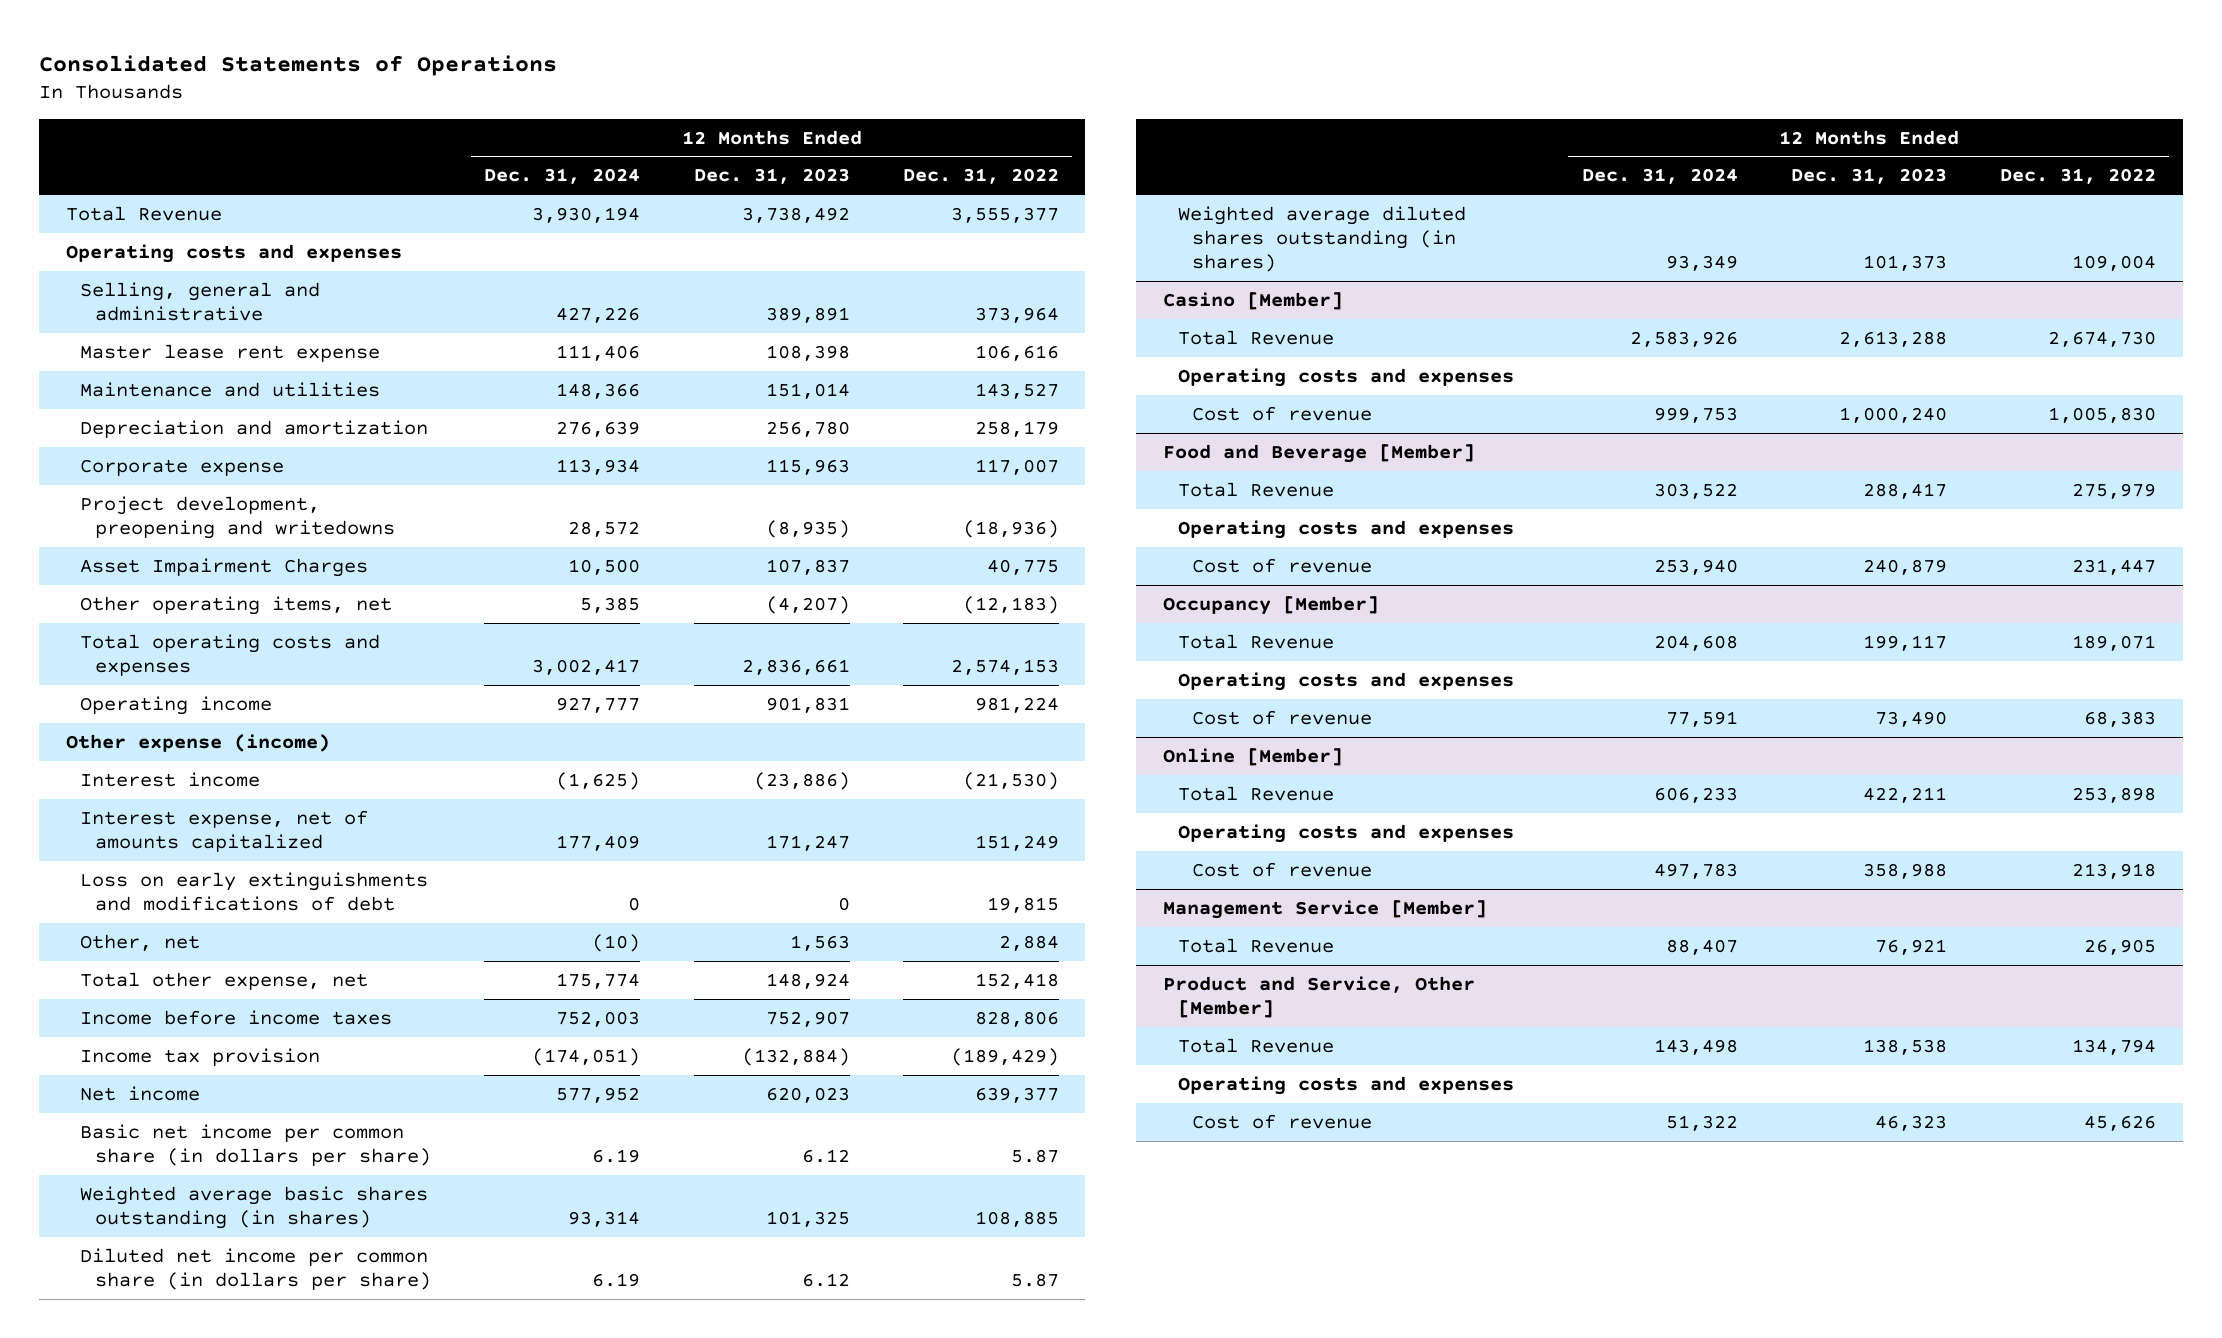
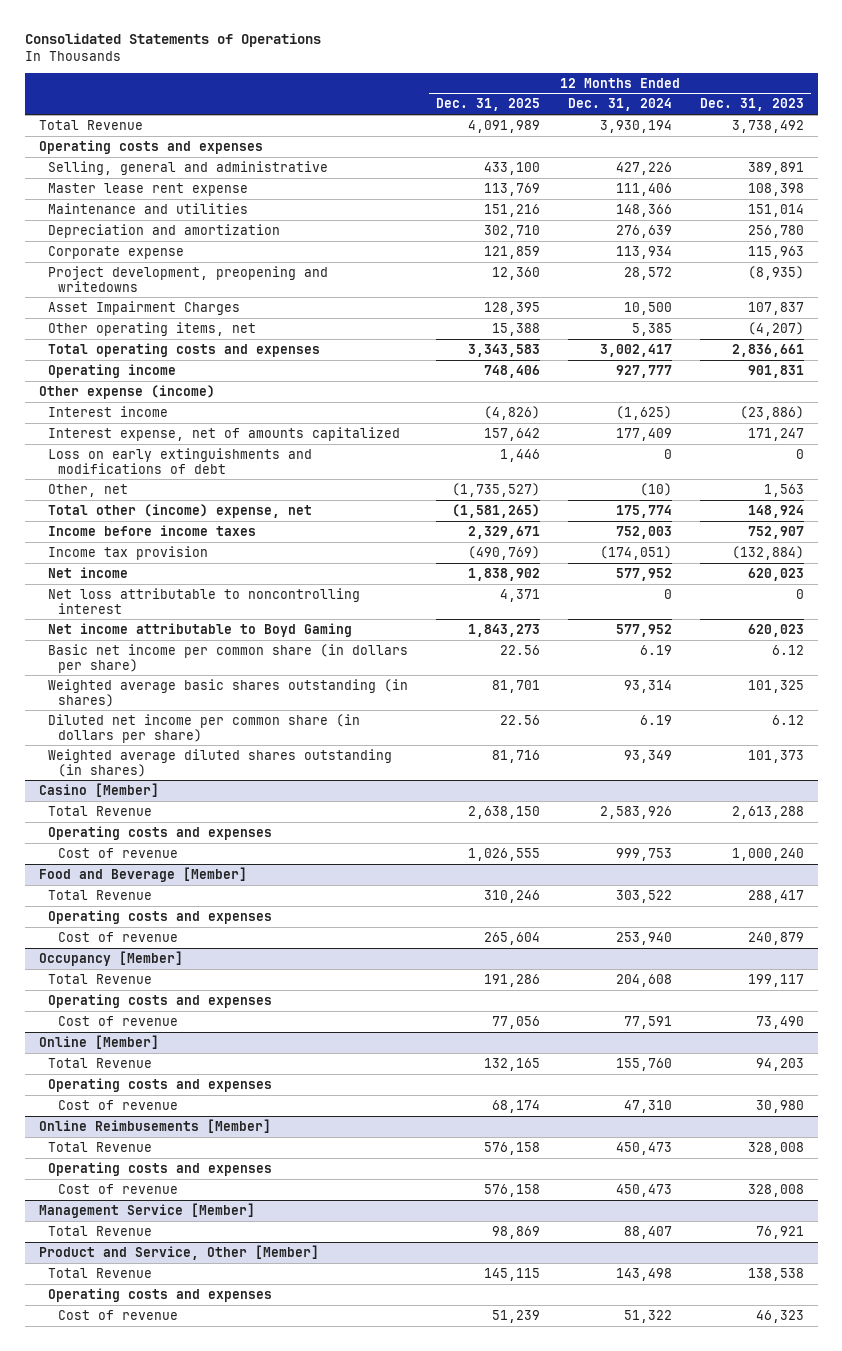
[902,168,1059,185] Dec. 31, 2022 -> none
none -> [436,98,541,112] Dec. 31, 2025
[80,971,369,990] Total other expense, net -> [48,503,313,518] Total other (income) expense, net
none -> [48,587,361,614] Net loss attributable to noncontrolling interest
none -> [48,622,353,637] Net income attributable to Boyd Gaming
[1653,786,1738,803] 606,233 -> [616,1057,673,1071] 155,760
[1862,786,1947,803] 422,211 -> [755,1057,804,1071] 94,203
[1653,862,1738,879] 497,783 -> [624,1099,673,1113] 47,310
[1862,862,1947,879] 358,988 -> [755,1099,804,1113] 30,980
none -> [38,1118,271,1133] Online Reimbusements [Member]
none -> [48,1141,153,1152] Total Revenue
none -> [48,1161,273,1176] Operating costs and expenses
none -> [58,1183,179,1194] Cost of revenue

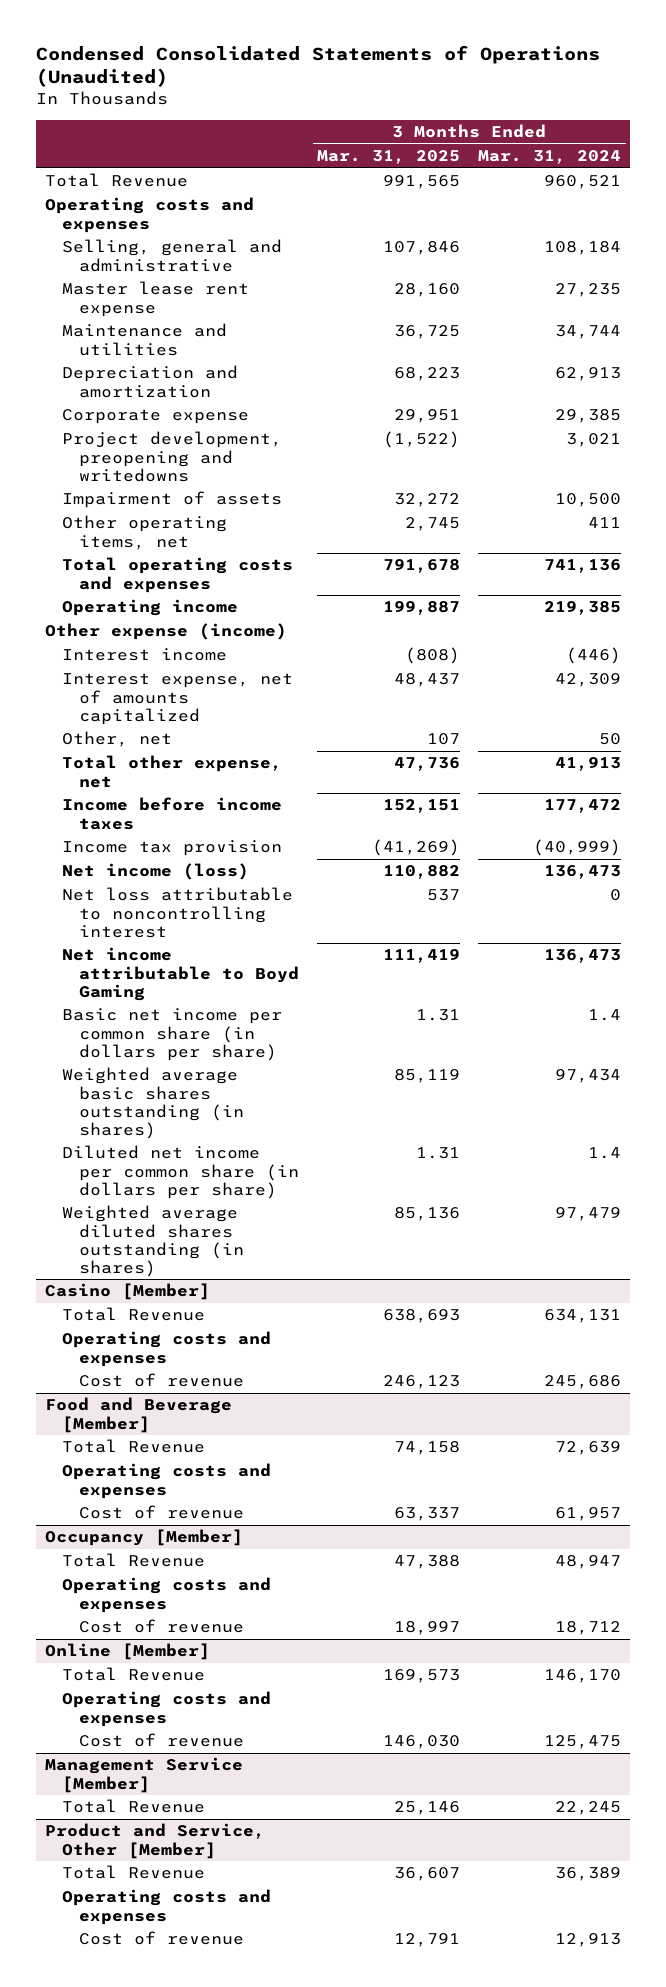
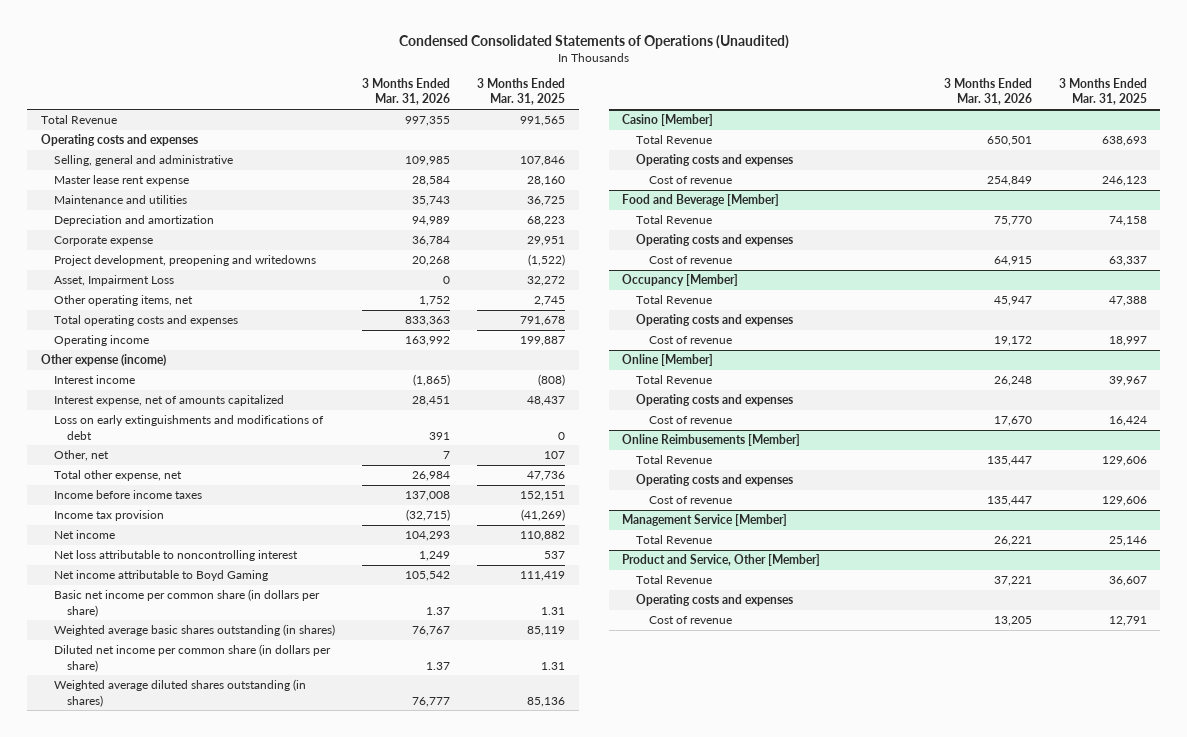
[478,150,622,165] Mar. 31, 2024 -> none
none -> [362,78,451,106] 3 Months Ended Mar. 31, 2026
[61,491,282,509] Impairment of assets -> [53,275,174,287] Asset, Impairment Loss
none -> [53,415,324,440] Loss on early extinguishments and modifications of debt
[61,863,249,881] Net income (loss) -> [53,530,115,540] Net income
[383,1669,461,1684] 169,573 -> [1108,376,1147,387] 39,967
[383,1735,461,1750] 146,030 -> [1108,416,1147,427] 16,424
none -> [622,434,801,447] Online Reimbusements [Member]
none -> [635,455,712,465] Total Revenue
none -> [635,474,793,487] Operating costs and expenses
none -> [648,496,732,505] Cost of revenue

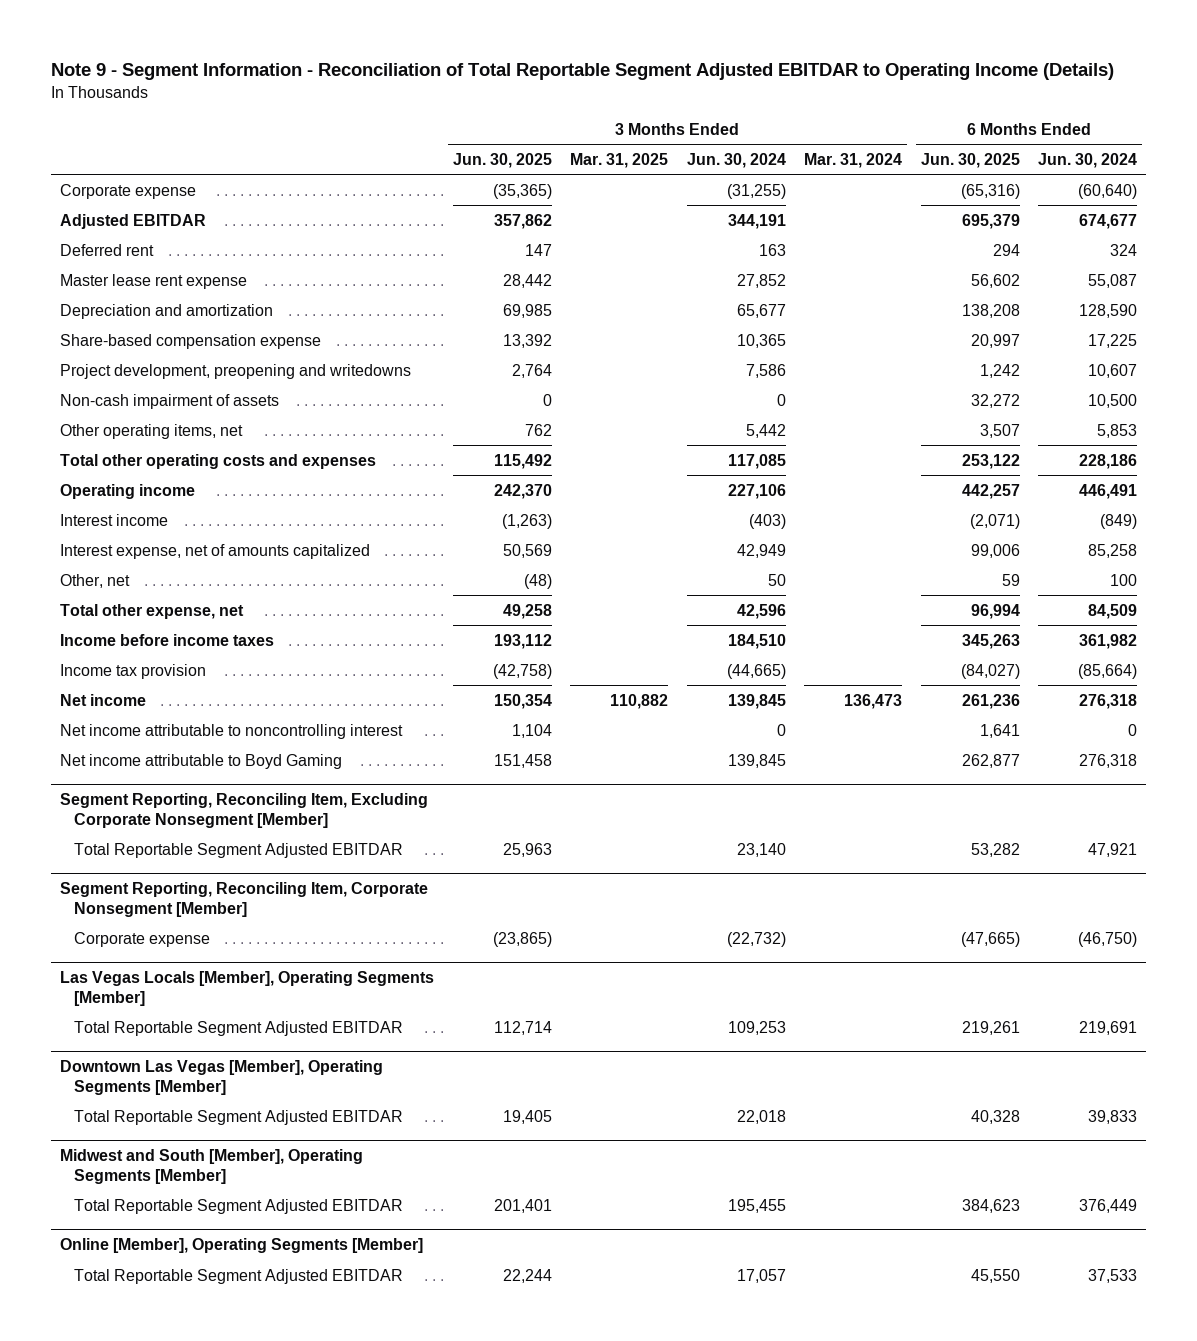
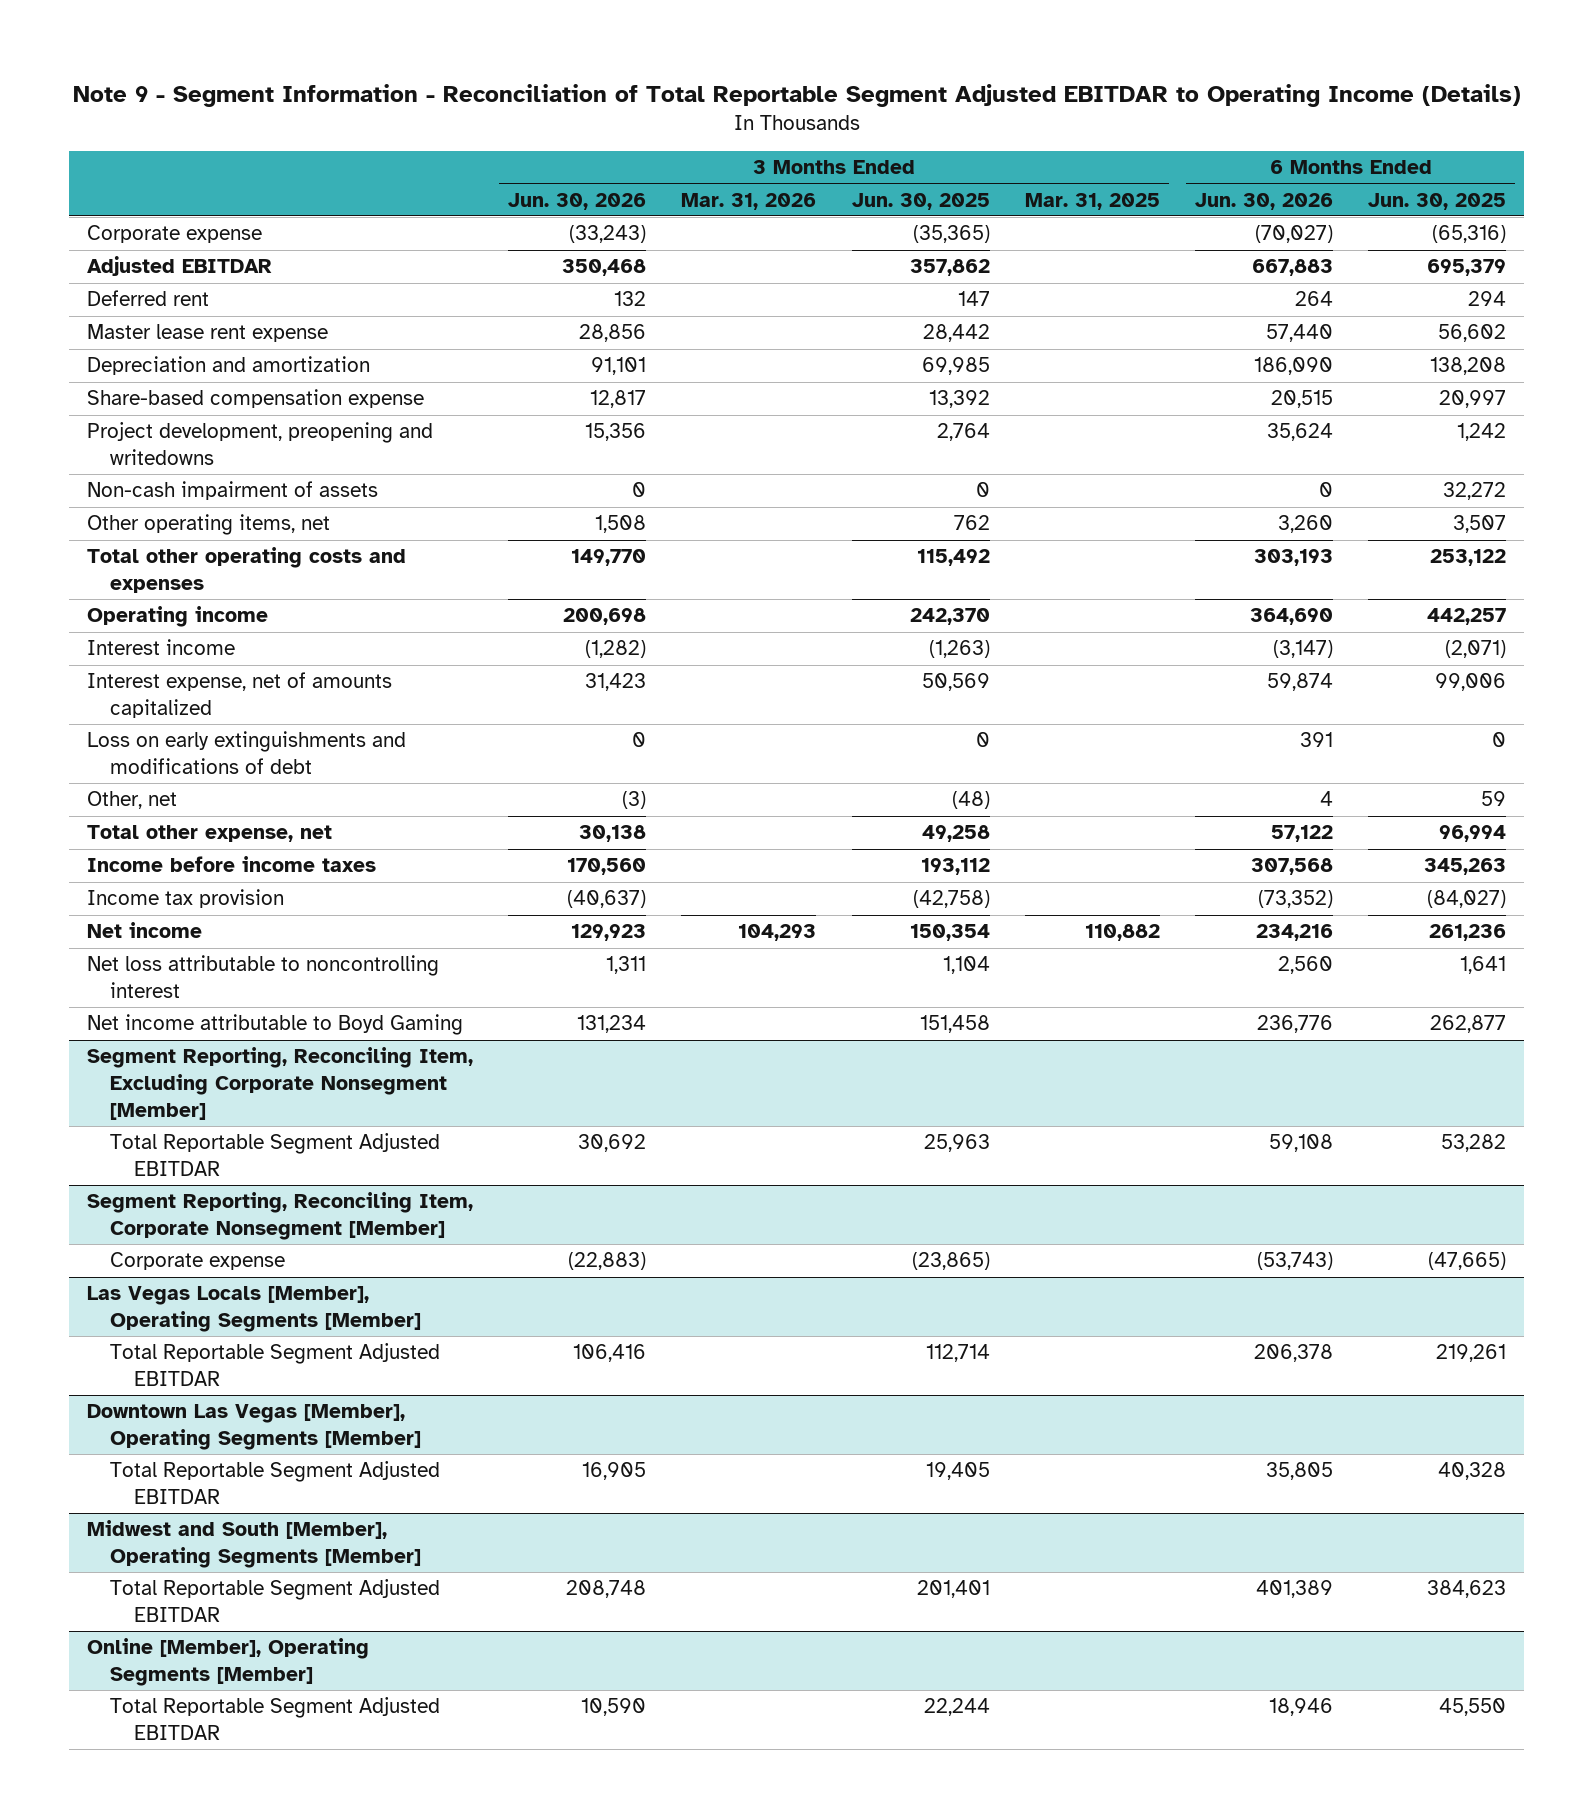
[686,152,786,168] Jun. 30, 2024 -> none
[804,152,903,168] Mar. 31, 2024 -> none
[1038,152,1138,168] Jun. 30, 2024 -> none
none -> [508,192,647,210] Jun. 30, 2026
none -> [681,192,817,210] Mar. 31, 2026
none -> [1195,192,1334,210] Jun. 30, 2026
none -> [86,731,406,775] Loss on early extinguishments and modifications of debt
[60,723,404,739] Net income attributable to noncontrolling interest -> [86,955,439,999] Net loss attributable to noncontrolling interest

